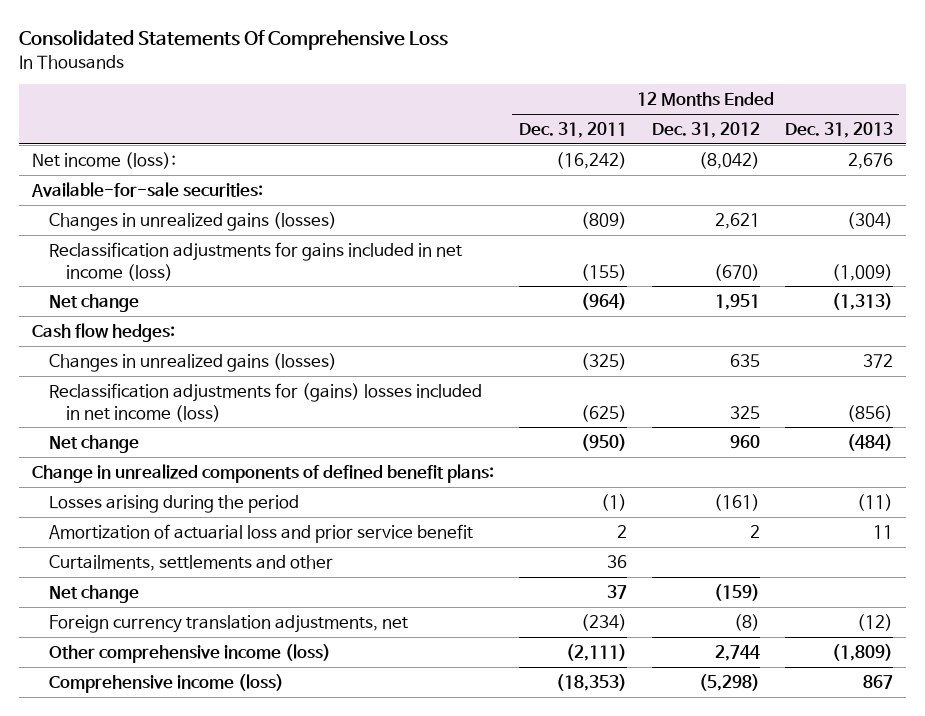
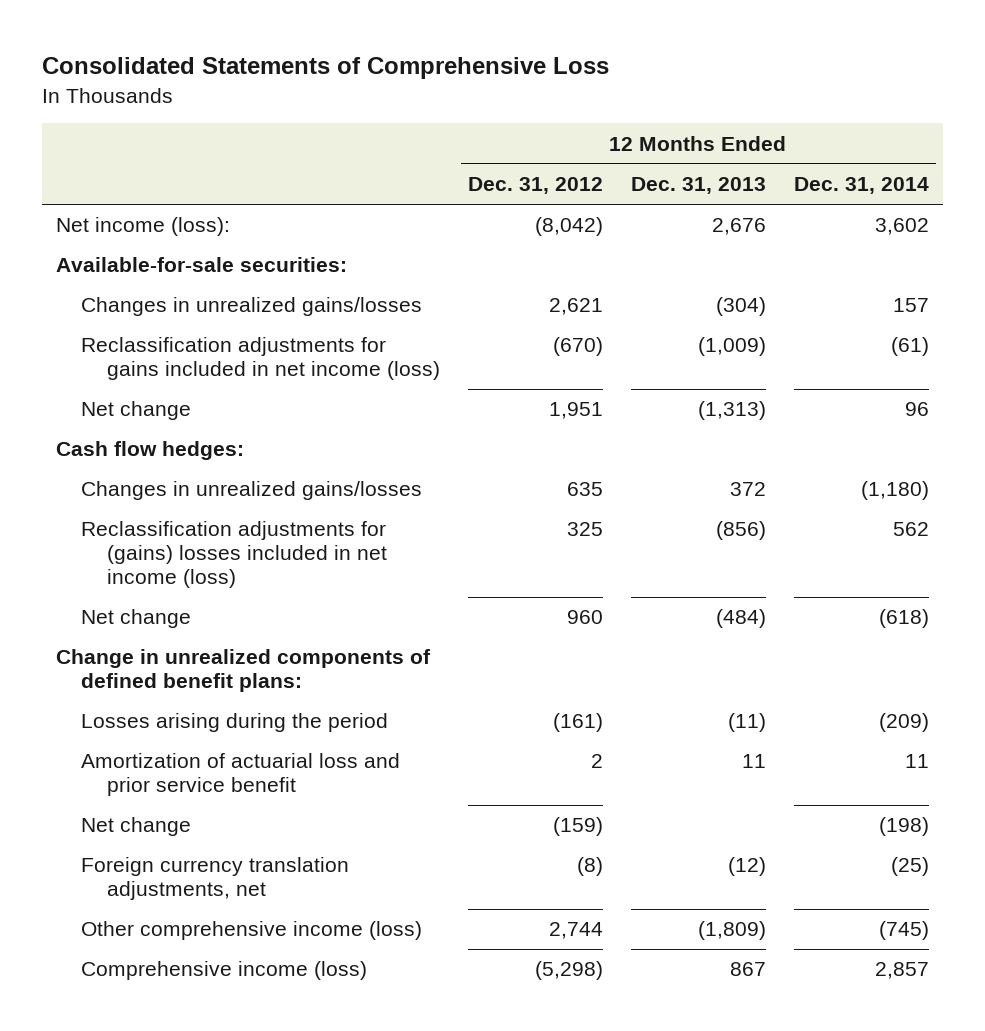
[19,30,449,51] Consolidated Statements Of Comprehensive Loss -> [42,57,610,80] Consolidated Statements of Comprehensive Loss
[518,122,627,139] Dec. 31, 2011 -> none
none -> [793,177,929,195] Dec. 31, 2014
[48,211,337,231] Changes in unrealized gains (losses) -> [81,297,423,317] Changes in unrealized gains/losses
[48,352,337,372] Changes in unrealized gains (losses) -> [81,481,423,501] Changes in unrealized gains/losses
[48,554,333,571] Curtailments, settlements and other -> none

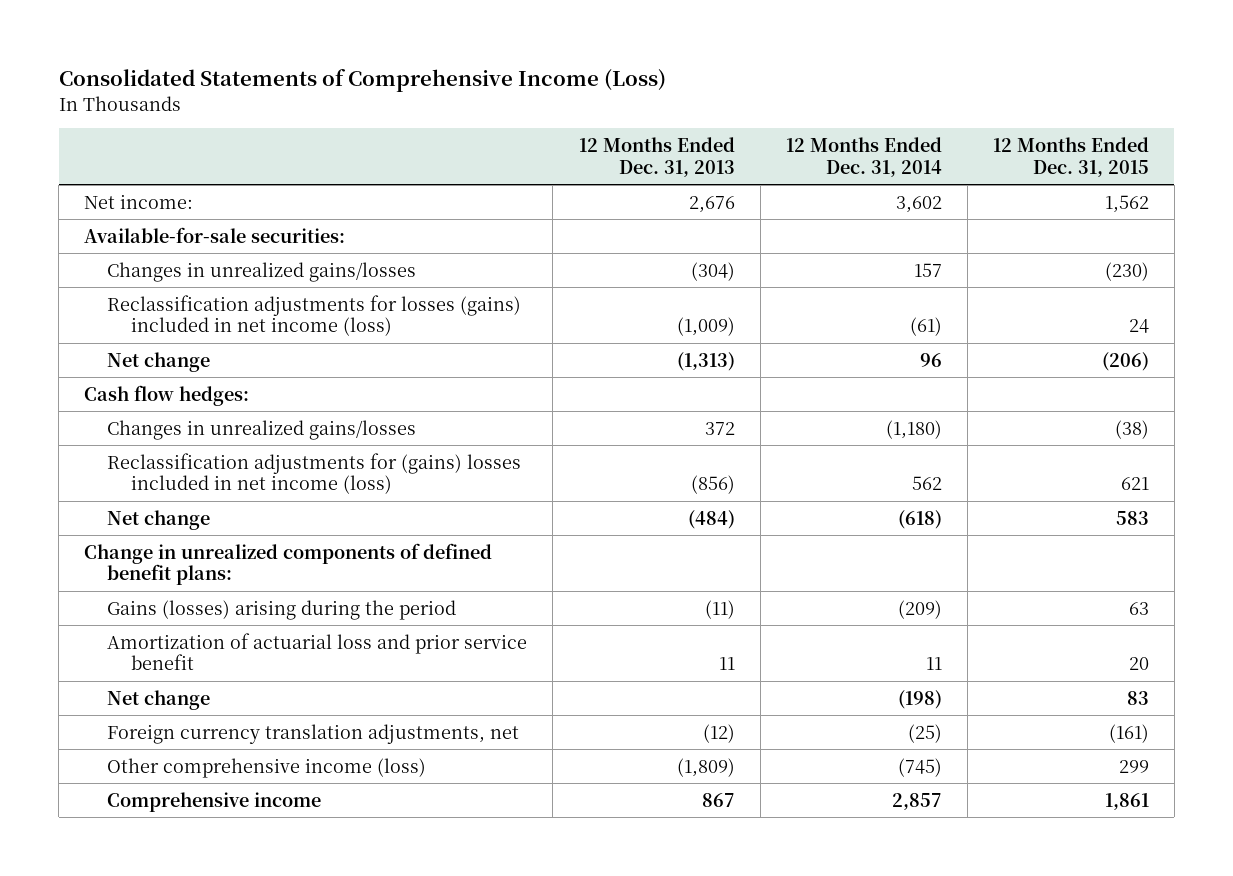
[42,57,610,80] Consolidated Statements of Comprehensive Loss -> [58,69,666,93] Consolidated Statements of Comprehensive Income (Loss)
[467,177,603,195] Dec. 31, 2012 -> none
none -> [992,137,1149,177] 12 Months Ended Dec. 31, 2015
[56,217,231,237] Net income (loss): -> [84,193,194,209] Net income:
[81,337,440,381] Reclassification adjustments for gains included in net income (loss) -> [107,294,522,337] Reclassification adjustments for losses (gains) included in net income (loss)
[81,713,389,733] Losses arising during the period -> [107,599,457,620] Gains (losses) arising during the period
[81,961,368,981] Comprehensive income (loss) -> [107,791,322,812] Comprehensive income

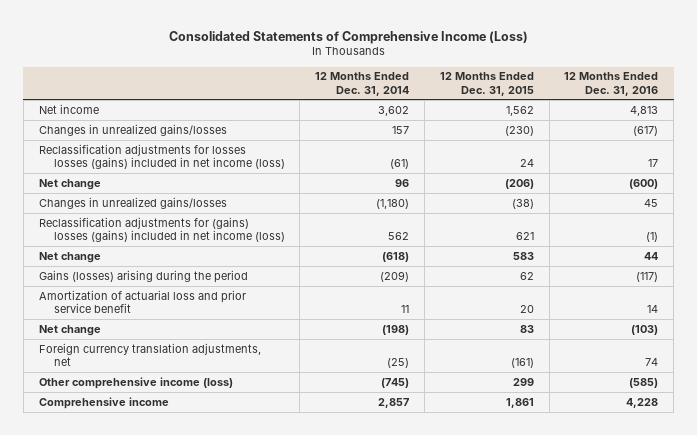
[578,137,735,177] 12 Months Ended Dec. 31, 2013 -> none
none -> [564,72,659,96] 12 Months Ended Dec. 31, 2016
[84,226,346,243] Available-for-sale securities: -> none
[84,193,194,209] Net income: -> [38,103,99,114] Net income
[107,294,522,337] Reclassification adjustments for losses (gains) included in net income (loss) -> [38,143,285,170] Reclassification adjustments for losses losses (gains) included in net income (loss)
[84,384,250,406] Cash flow hedges: -> none
[107,452,522,495] Reclassification adjustments for (gains) losses included in net income (loss) -> [38,216,285,243] Reclassification adjustments for (gains) losses (gains) included in net income (loss)
[84,542,493,586] Change in unrealized components of defined benefit plans: -> none
[1128,601,1149,615] 63 -> [519,271,534,280] 62

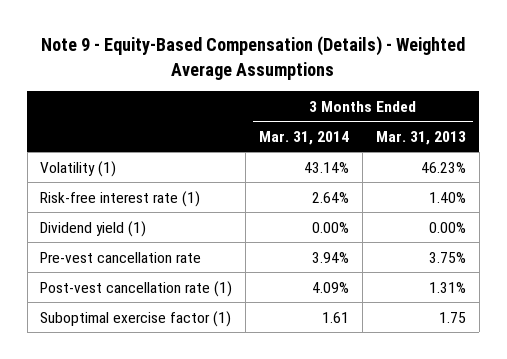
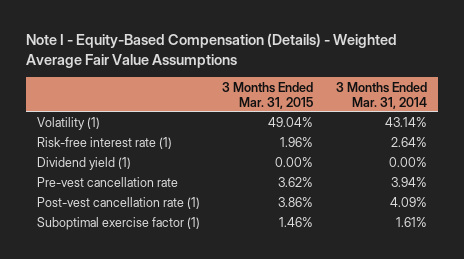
[41,36,466,80] Note 9 - Equity-Based Compensation (Details) - Weighted Average Assumptions -> [25,33,397,68] Note I - Equity-Based Compensation (Details) - Weighted Average Fair Value Assumptions
[376,130,467,145] Mar. 31, 2013 -> none
none -> [222,81,314,109] 3 Months Ended Mar. 31, 2015
[322,311,350,323] 1.61 -> [395,217,427,228] 1.61%

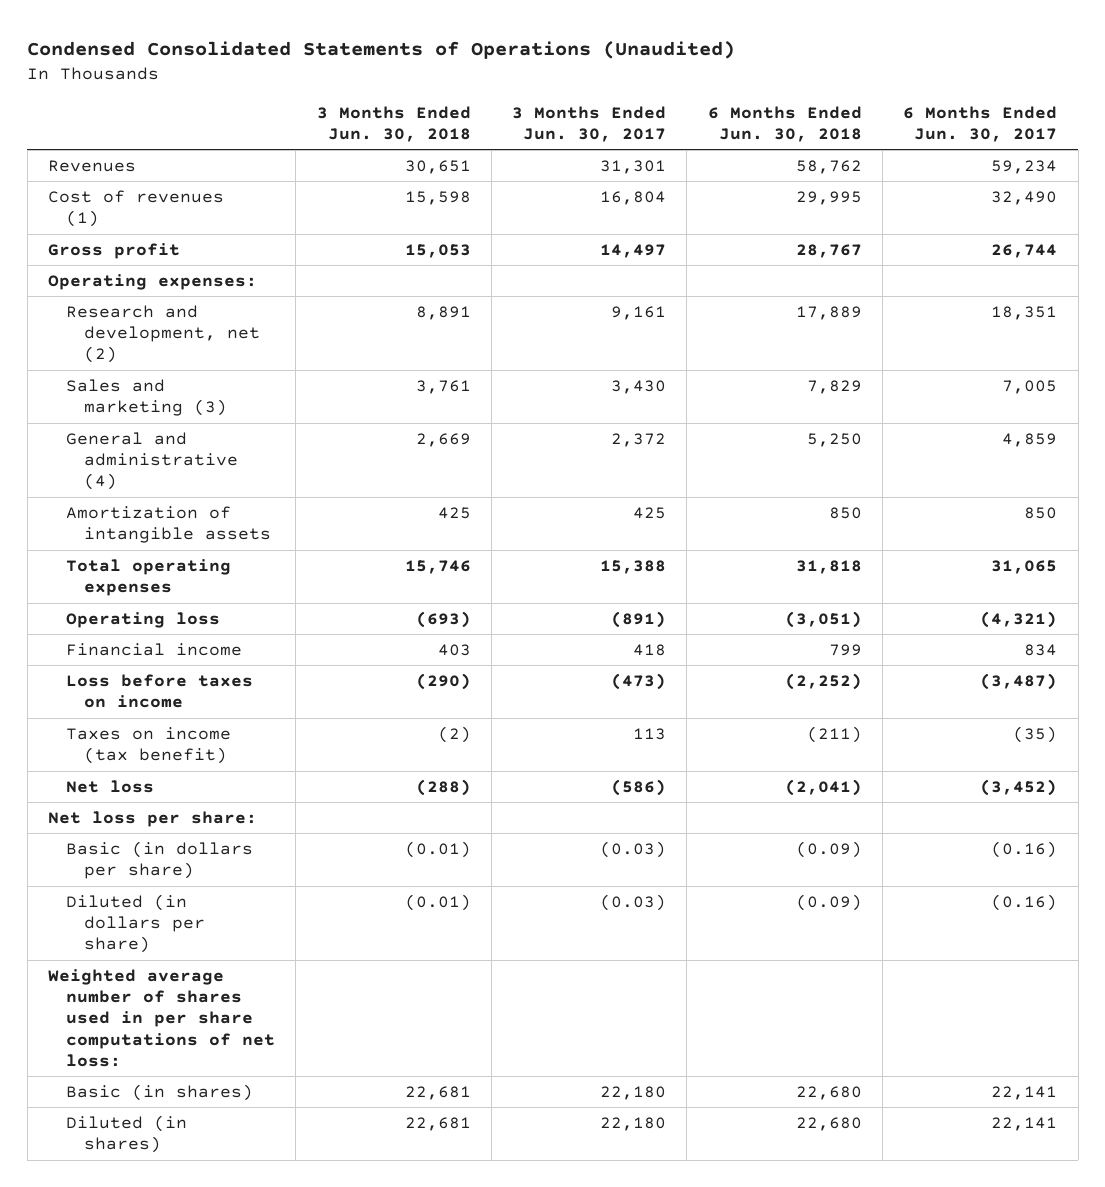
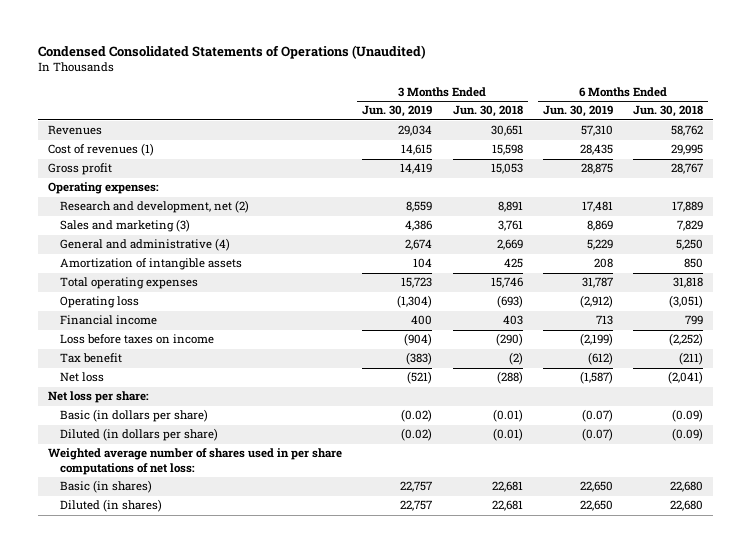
[512,105,667,142] 3 Months Ended Jun. 30, 2017 -> none
[903,105,1058,142] 6 Months Ended Jun. 30, 2017 -> none
none -> [362,105,433,118] Jun. 30, 2019
none -> [542,105,613,118] Jun. 30, 2019
[66,726,232,765] Taxes on income (tax benefit) -> [60,353,123,364] Tax benefit

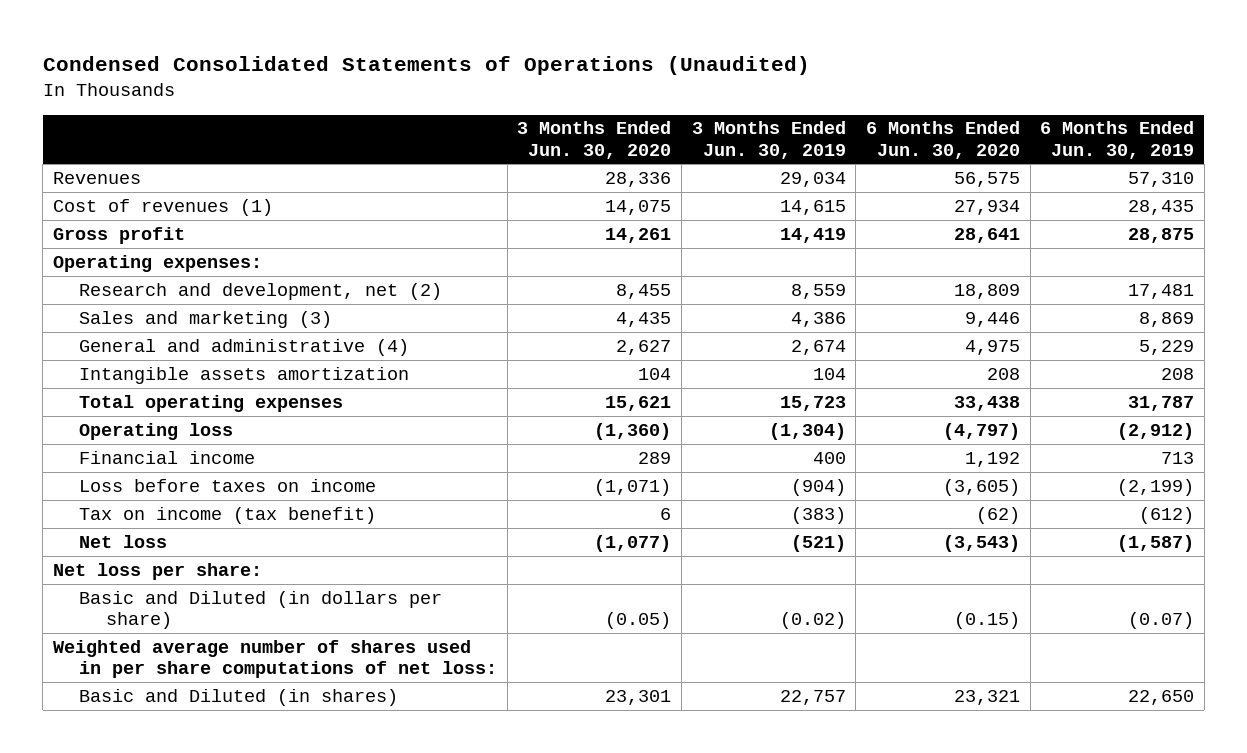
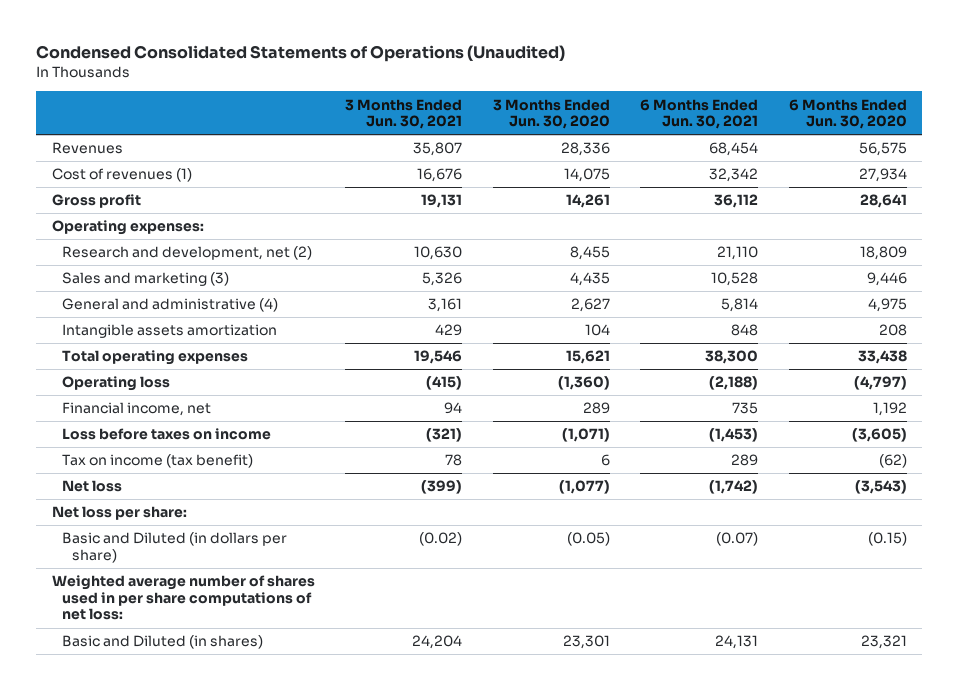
[691,121,846,159] 3 Months Ended Jun. 30, 2019 -> none
[1040,121,1195,159] 6 Months Ended Jun. 30, 2019 -> none
none -> [345,98,463,130] 3 Months Ended Jun. 30, 2021
none -> [640,98,759,130] 6 Months Ended Jun. 30, 2021
[79,450,256,464] Financial income -> [61,402,211,417] Financial income, net

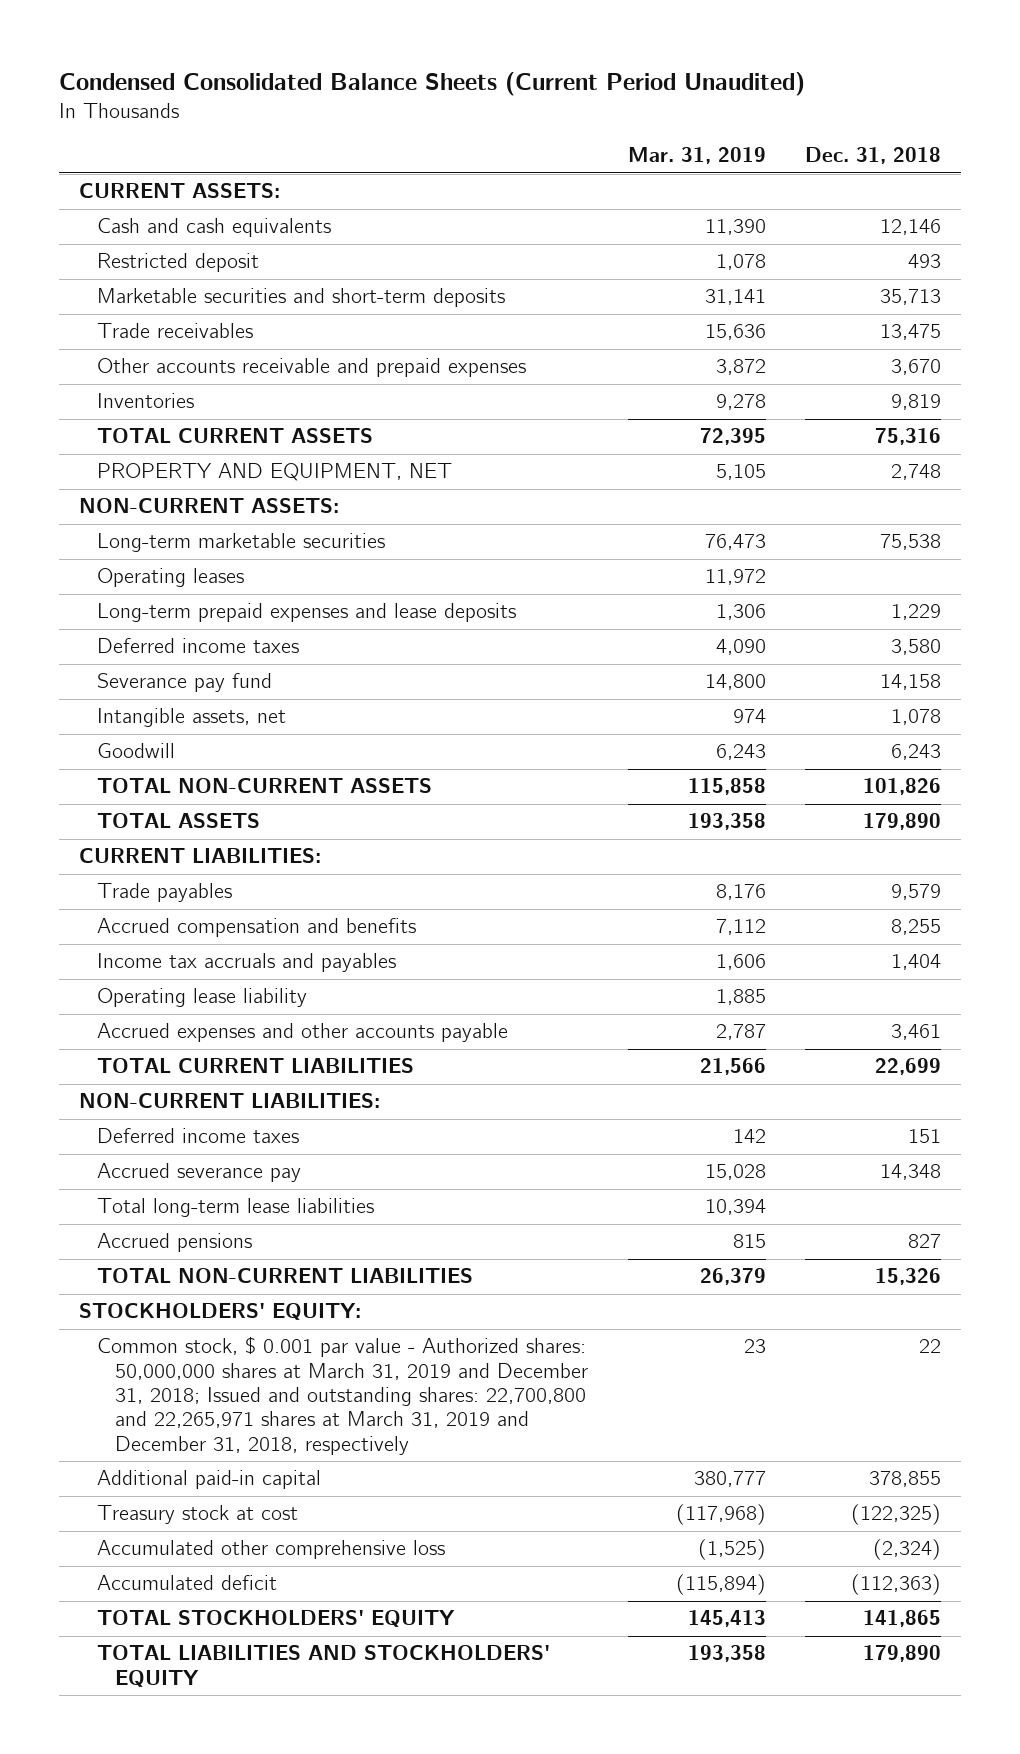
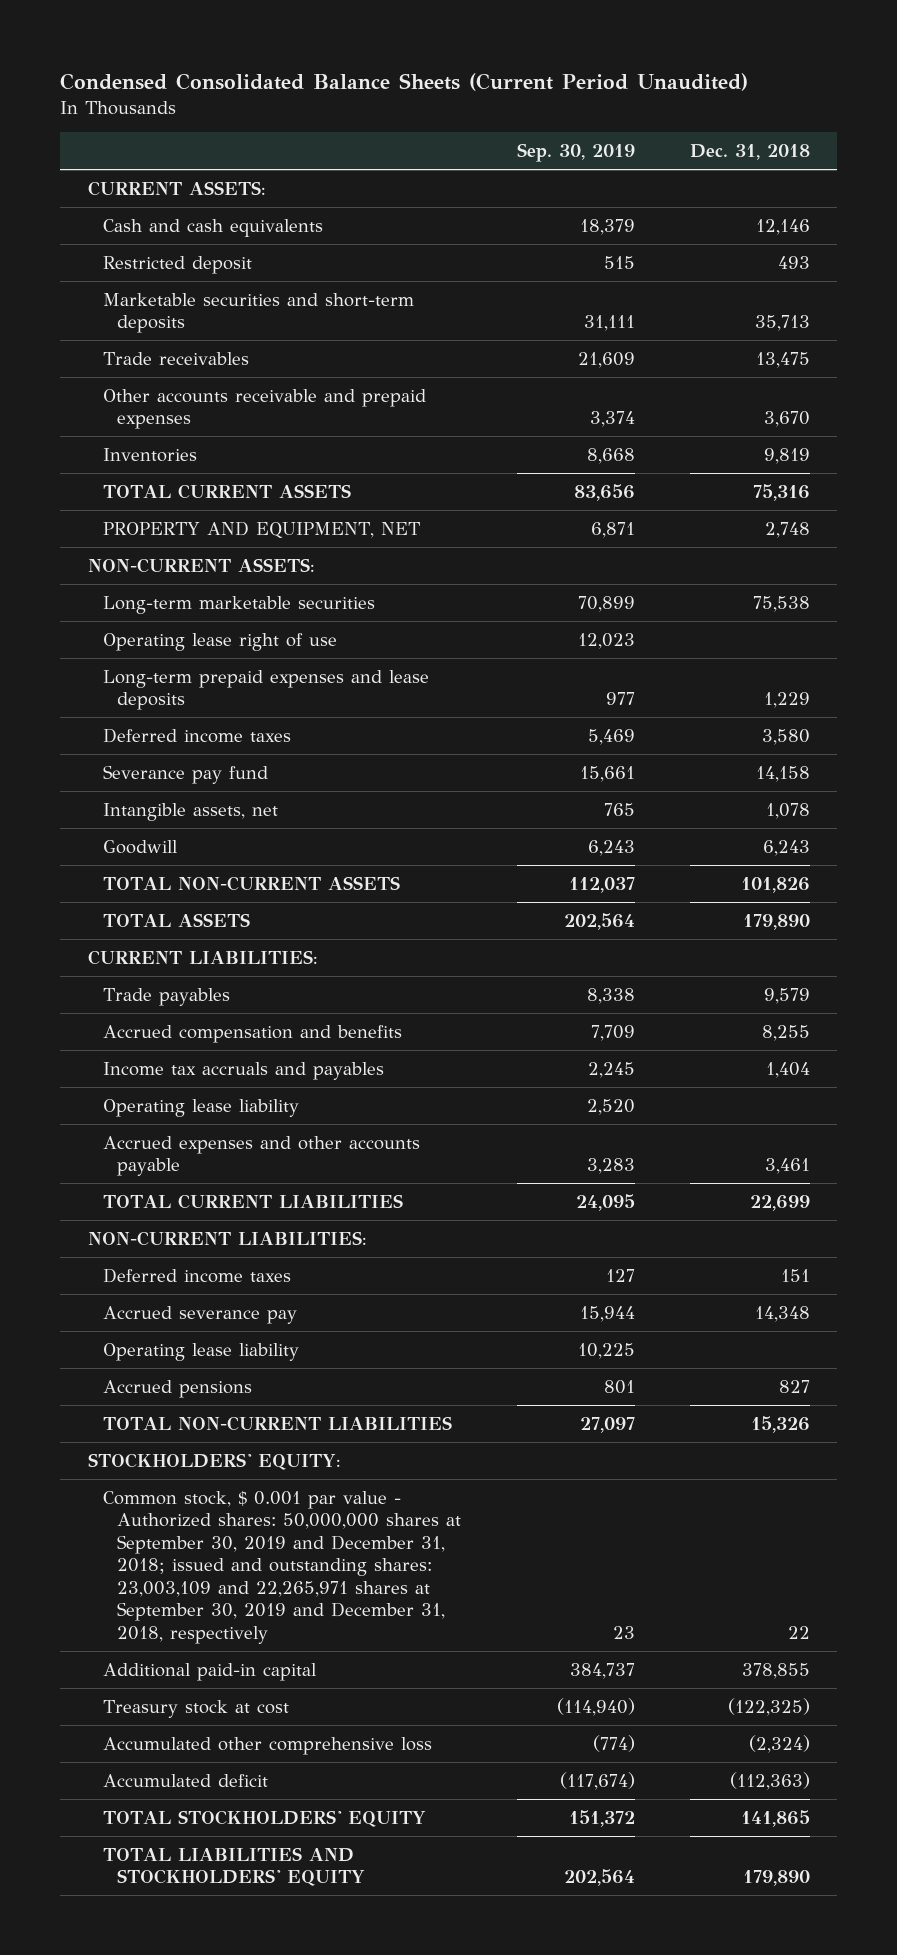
[627,147,766,165] Mar. 31, 2019 -> none
none -> [516,143,635,163] Sep. 30, 2019
[96,568,244,588] Operating leases -> [102,632,337,651] Operating lease right of use
[96,1198,374,1218] Total long-term lease liabilities -> [102,1342,299,1361] Operating lease liability
[96,1336,588,1455] Common stock, $ 0.001 par value - Authorized shares: 50,000,000 shares at March 31, 2019 and December 31, 2018; Issued and outstanding shares: 22,700,800 and 22,265,971 shares at March 31, 2019 and December 31, 2018, respectively -> [102,1490,462,1644] Common stock, $ 0.001 par value - Authorized shares: 50,000,000 shares at September 30, 2019 and December 31, 2018; issued and outstanding shares: 23,003,109 and 22,265,971 shares at September 30, 2019 and December 31, 2018, respectively

